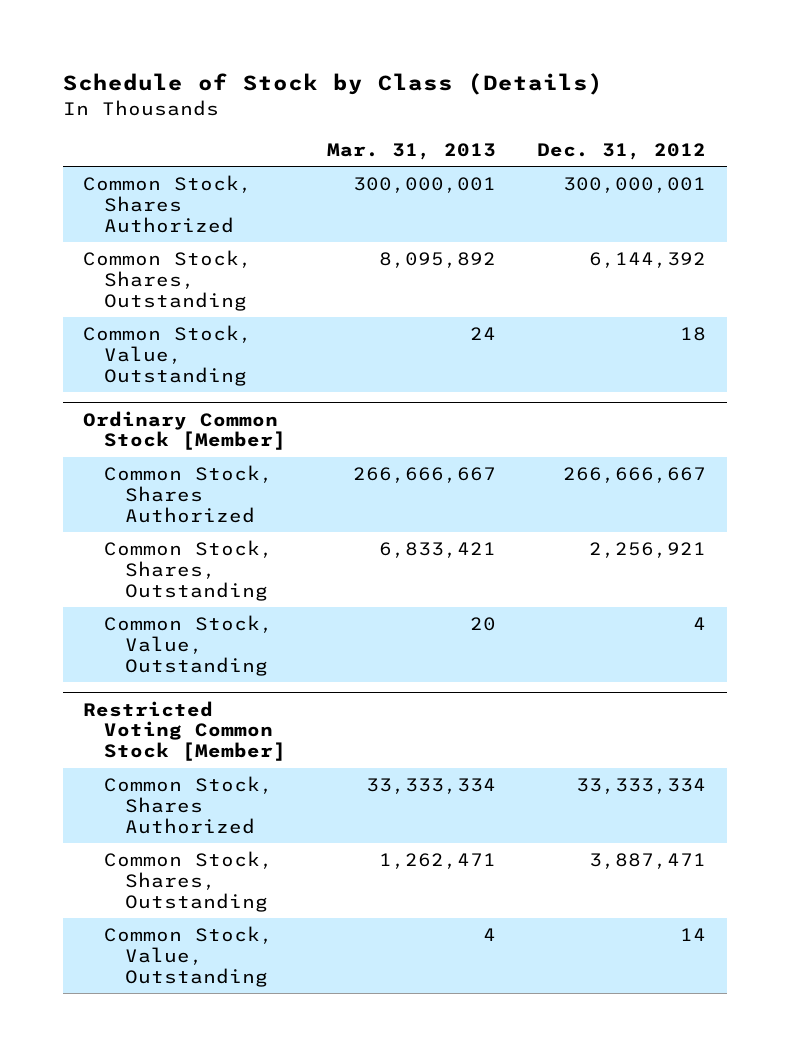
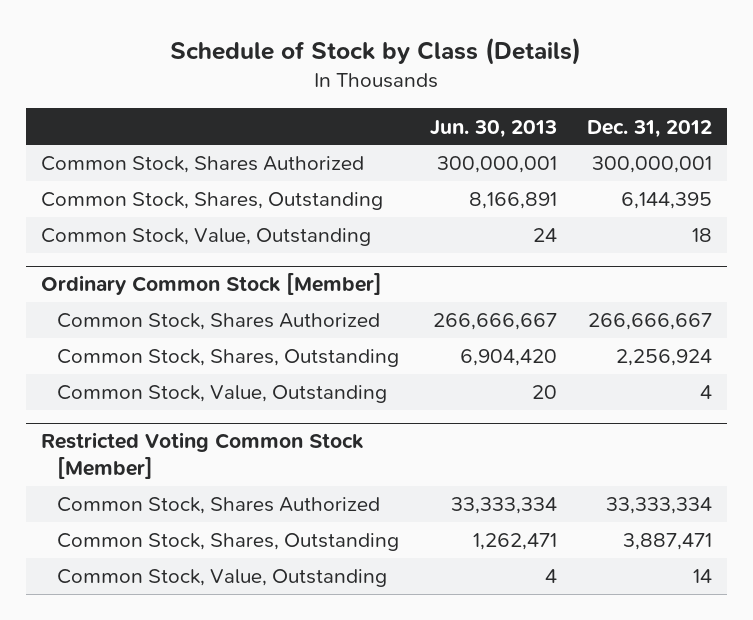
[327,142,497,160] Mar. 31, 2013 -> none
none -> [429,119,557,138] Jun. 30, 2013
[589,252,707,269] 6,144,392 -> [620,192,712,210] 6,144,395
[589,542,707,559] 2,256,921 -> [615,349,712,367] 2,256,924

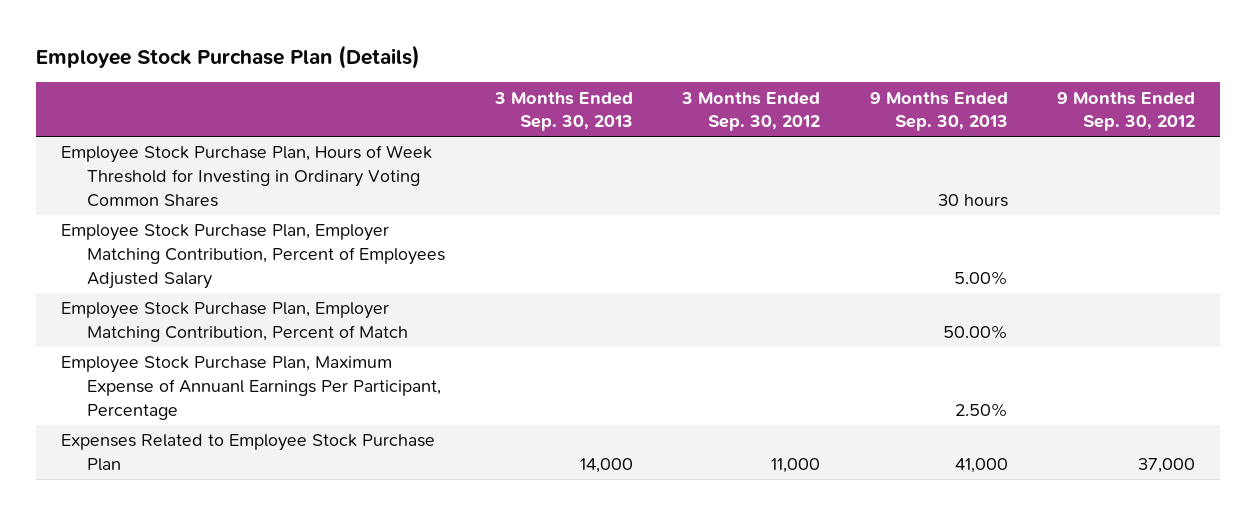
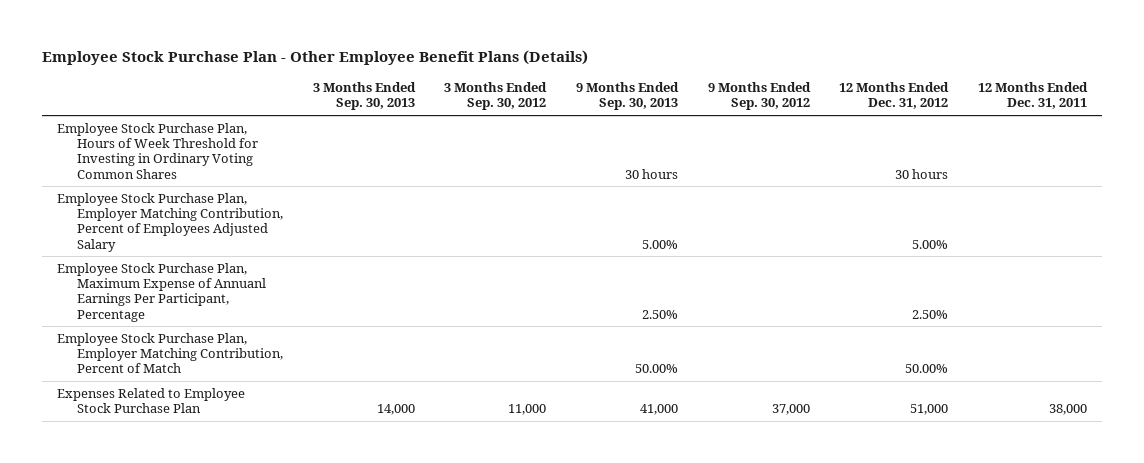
[35,45,420,70] Employee Stock Purchase Plan (Details) -> [41,50,588,66] Employee Stock Purchase Plan - Other Employee Benefit Plans (Details)
none -> [839,82,950,110] 12 Months Ended Dec. 31, 2012
none -> [977,82,1088,110] 12 Months Ended Dec. 31, 2011
[60,302,409,343] Employee Stock Purchase Plan, Employer Matching Contribution, Percent of Match -> [56,332,284,374] Employee Stock Purchase Plan, Employer Matching Contribution, Percent of Match

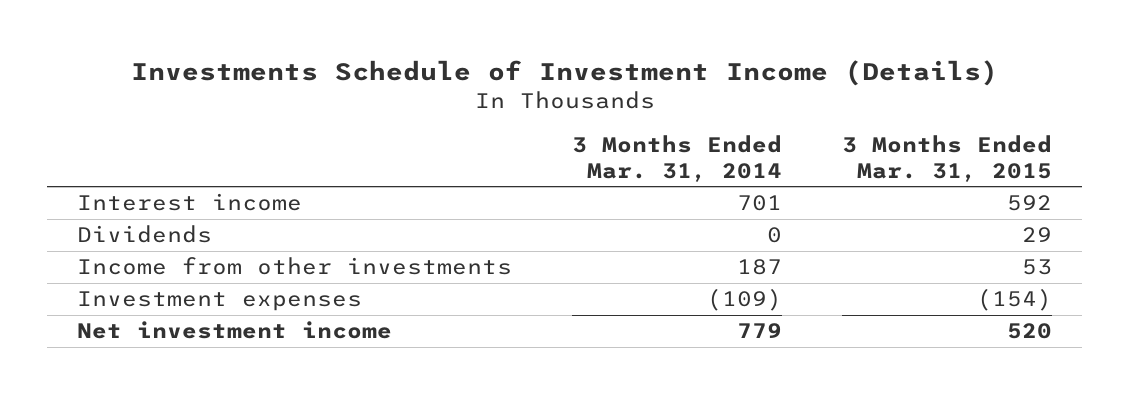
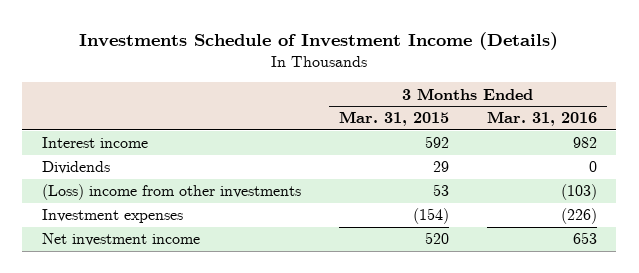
[572,135,783,182] 3 Months Ended Mar. 31, 2014 -> none
none -> [487,111,598,127] Mar. 31, 2016
[77,257,513,276] Income from other investments -> [41,184,301,201] (Loss) income from other investments

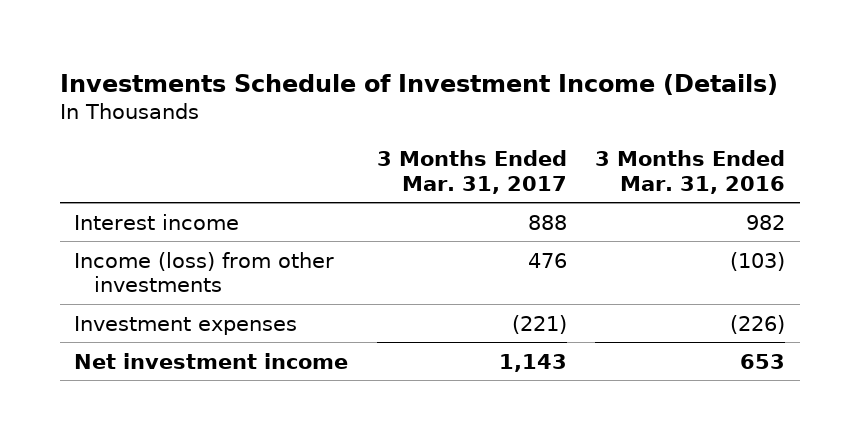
[338,111,449,127] Mar. 31, 2015 -> none
none -> [376,150,567,194] 3 Months Ended Mar. 31, 2017
[41,161,110,175] Dividends -> none
[41,184,301,201] (Loss) income from other investments -> [74,251,335,292] Income (loss) from other investments

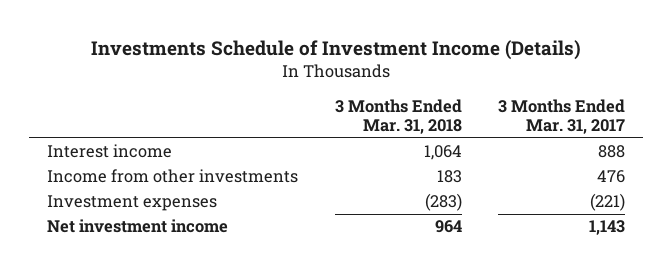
[595,150,786,194] 3 Months Ended Mar. 31, 2016 -> none
none -> [334,99,462,135] 3 Months Ended Mar. 31, 2018
[74,251,335,292] Income (loss) from other investments -> [47,169,299,184] Income from other investments

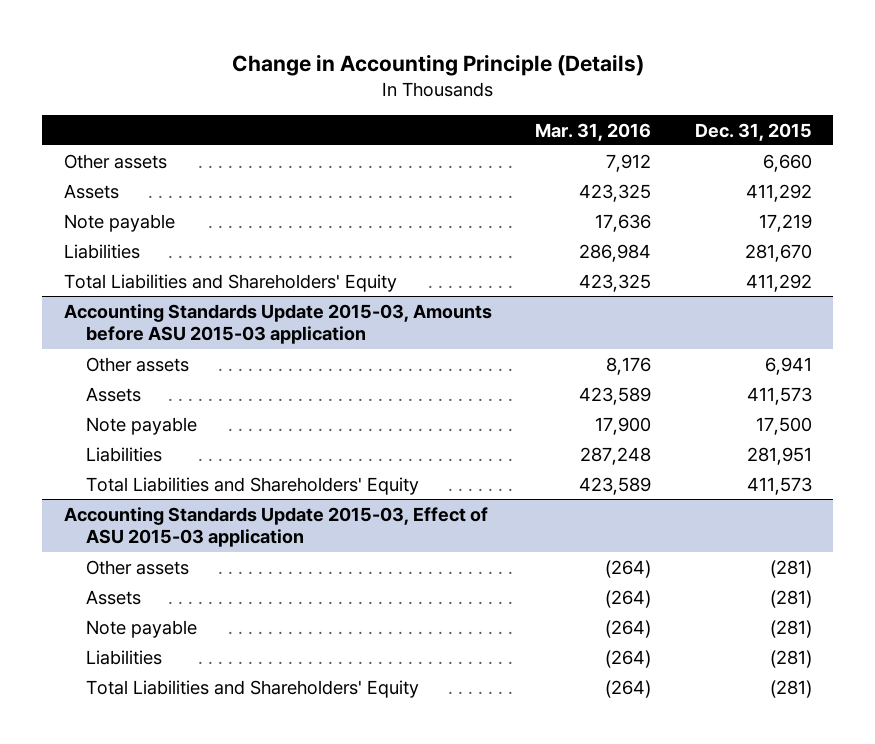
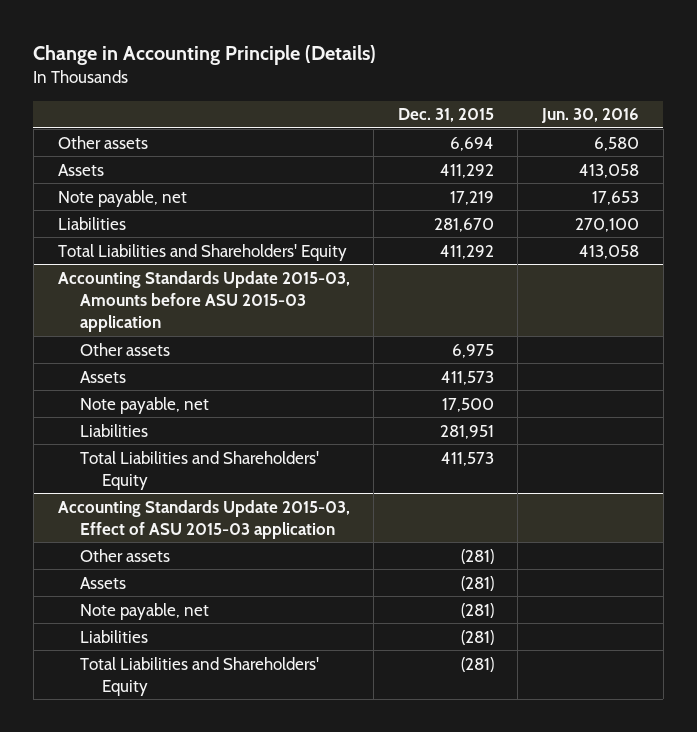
[535,122,652,141] Mar. 31, 2016 -> none
none -> [541,108,640,124] Jun. 30, 2016
[762,153,812,172] 6,660 -> [449,136,494,151] 6,694
[63,213,175,232] Note payable -> [57,189,187,207] Note payable, net
[764,356,812,375] 6,941 -> [451,343,494,358] 6,975
[85,416,197,435] Note payable -> [79,396,209,414] Note payable, net
[85,619,197,638] Note payable -> [79,602,209,620] Note payable, net

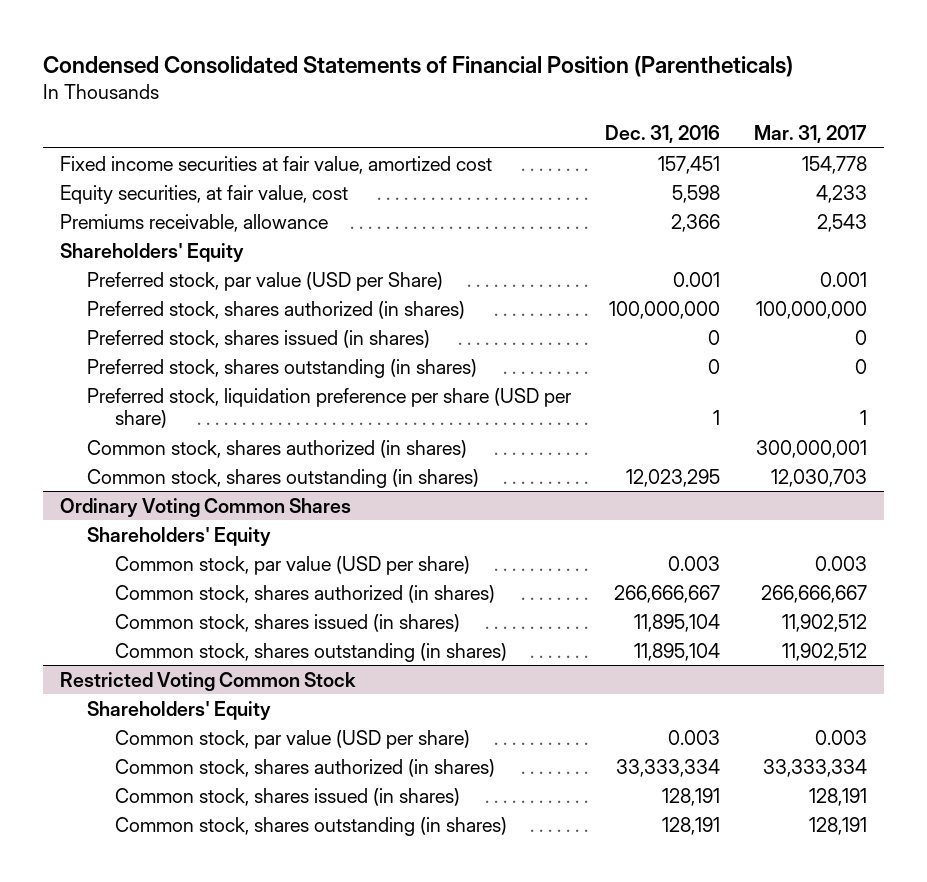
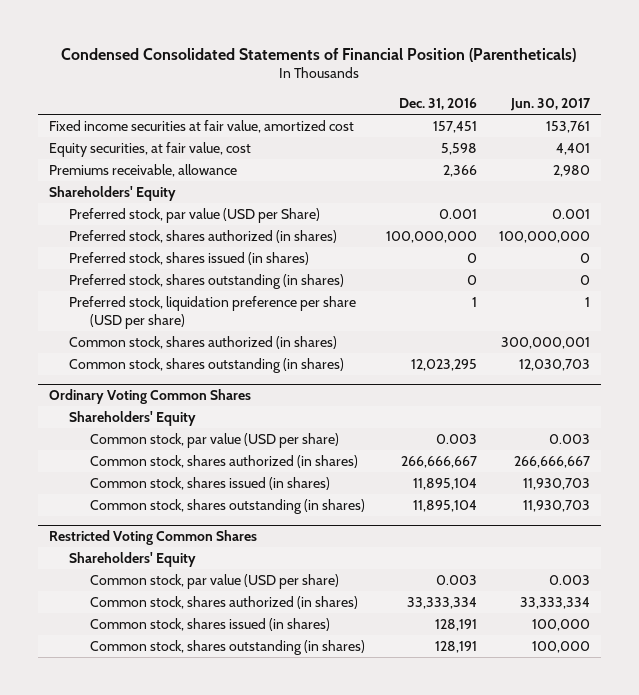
[754,125,868,144] Mar. 31, 2017 -> none
none -> [509,98,591,112] Jun. 30, 2017
[59,671,356,691] Restricted Voting Common Stock -> [48,529,257,545] Restricted Voting Common Shares

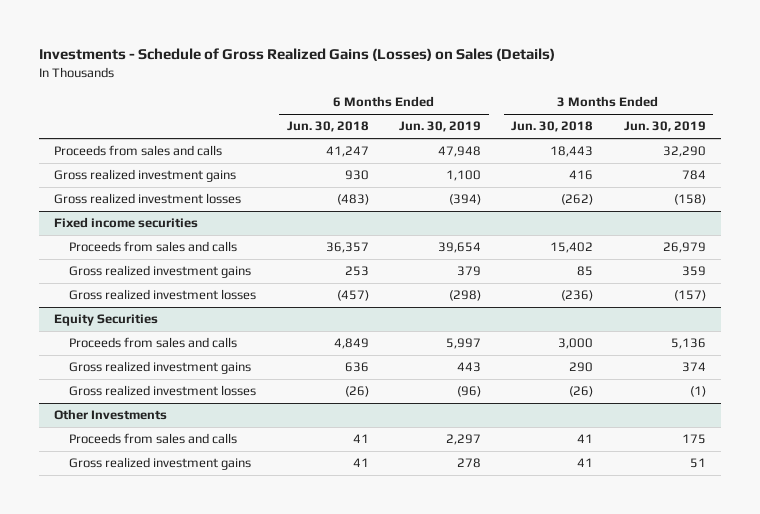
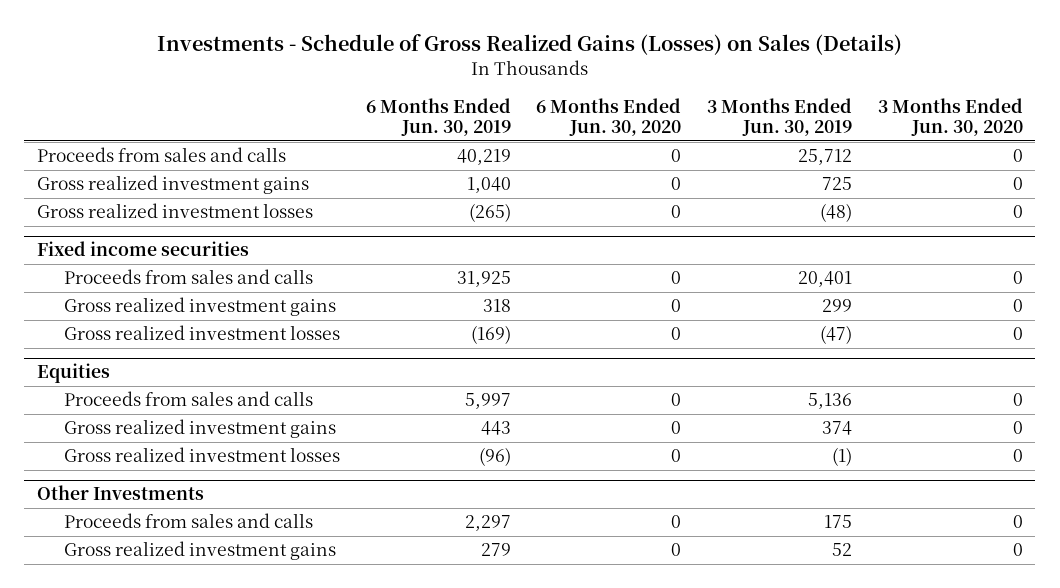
[286,121,369,133] Jun. 30, 2018 -> none
[511,121,594,133] Jun. 30, 2018 -> none
none -> [536,97,682,137] 6 Months Ended Jun. 30, 2020
none -> [877,97,1023,137] 3 Months Ended Jun. 30, 2020
[438,146,482,158] 47,948 -> [456,149,511,166] 40,219
[662,146,706,158] 32,290 -> [798,149,853,166] 25,712
[446,170,482,182] 1,100 -> [466,177,511,194] 1,040
[681,170,706,181] 784 -> [822,177,853,191] 725
[449,194,482,206] (394) -> [468,203,511,223] (265)
[673,194,706,206] (158) -> [820,203,853,223] (48)
[438,242,482,254] 39,654 -> [456,271,511,288] 31,925
[662,242,706,254] 26,979 -> [798,271,853,288] 20,401
[457,266,482,277] 379 -> [482,299,511,313] 318
[681,266,706,277] 359 -> [822,299,853,313] 299
[449,290,482,302] (298) -> [470,325,511,345] (169)
[673,290,706,302] (157) -> [820,325,853,345] (47)
[54,314,159,327] Equity Securities -> [37,363,111,384] Equities
[457,458,482,469] 278 -> [480,543,511,557] 279
[689,458,706,469] 51 -> [832,543,853,557] 52

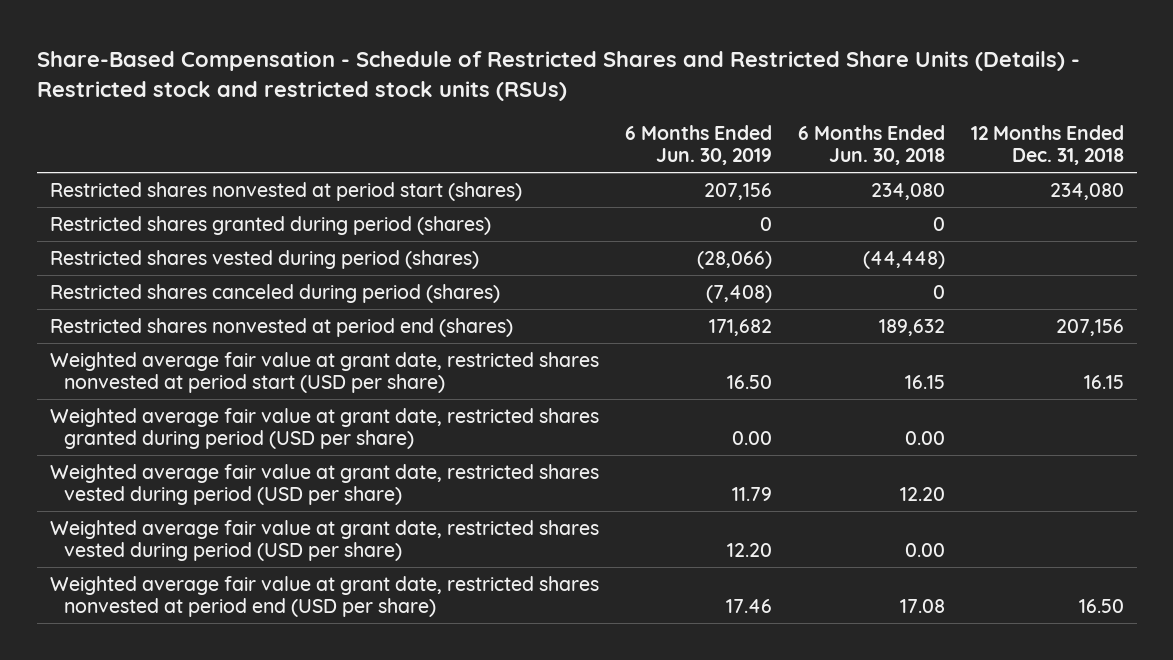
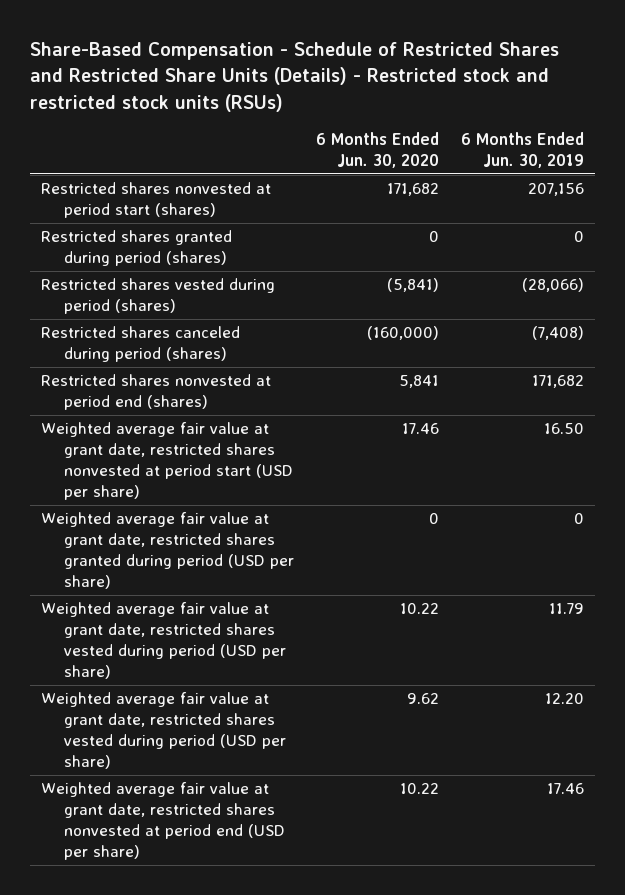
[797,124,945,166] 6 Months Ended Jun. 30, 2018 -> none
[970,124,1124,166] 12 Months Ended Dec. 31, 2018 -> none
none -> [315,131,439,168] 6 Months Ended Jun. 30, 2020
[731,431,772,446] 0.00 -> [573,513,584,525] 0

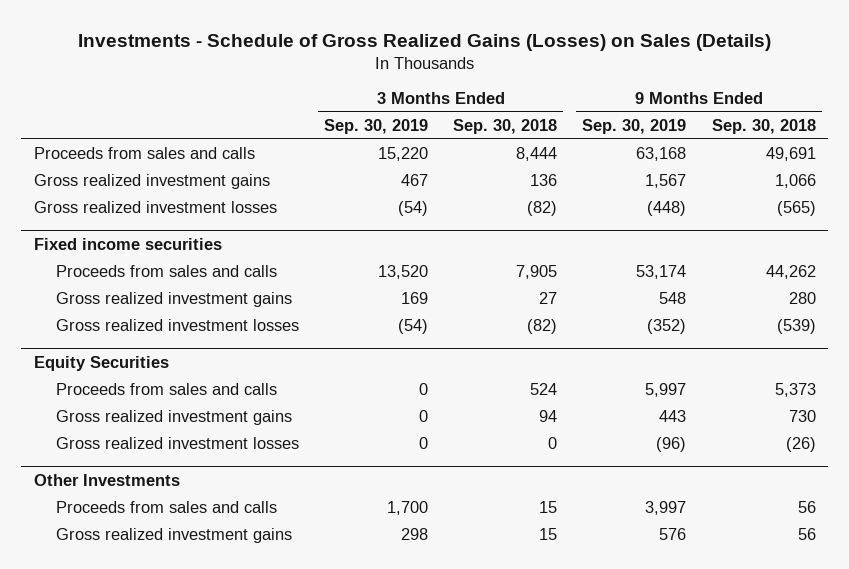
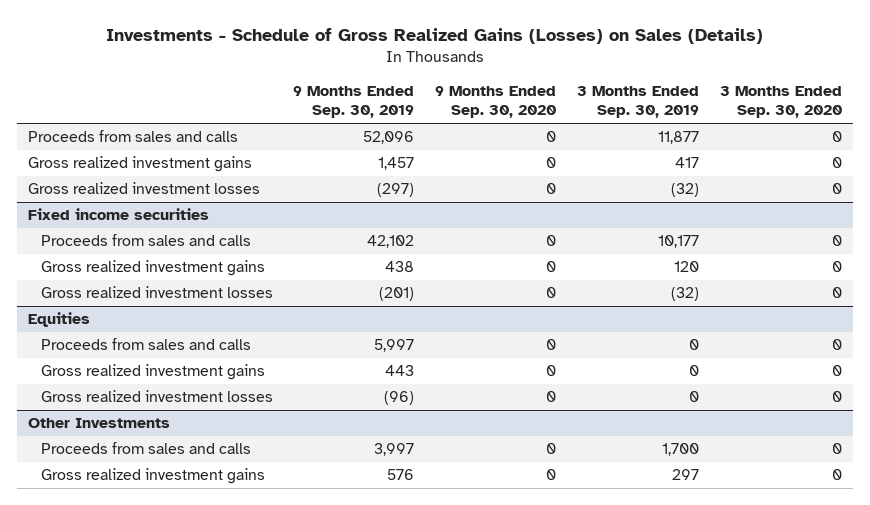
[453,119,558,135] Sep. 30, 2018 -> none
[711,119,816,135] Sep. 30, 2018 -> none
none -> [435,86,557,119] 9 Months Ended Sep. 30, 2020
none -> [720,86,843,119] 3 Months Ended Sep. 30, 2020
[378,147,429,162] 15,220 -> [658,131,700,145] 11,877
[636,147,687,162] 63,168 -> [363,131,415,145] 52,096
[401,174,429,187] 467 -> [675,157,700,169] 417
[645,174,687,189] 1,567 -> [378,157,415,171] 1,457
[398,201,429,217] (54) -> [671,183,700,198] (32)
[647,201,687,217] (448) -> [377,183,415,198] (297)
[378,265,429,280] 13,520 -> [658,235,700,249] 10,177
[636,265,687,280] 53,174 -> [367,235,415,249] 42,102
[401,292,429,305] 169 -> [674,261,700,273] 120
[659,292,687,305] 548 -> [385,261,415,273] 438
[398,319,429,335] (54) -> [671,287,700,302] (32)
[647,319,687,335] (352) -> [379,287,415,302] (201)
[33,356,169,372] Equity Securities -> [27,312,90,328] Equities
[401,528,429,541] 298 -> [672,469,700,481] 297

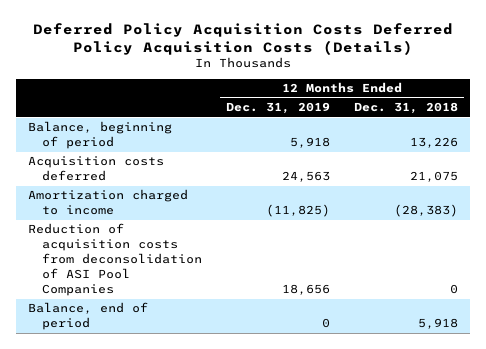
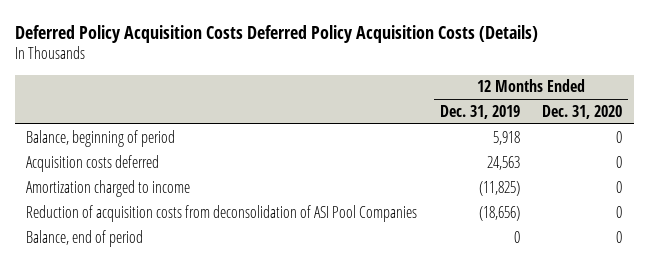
[353,102,458,115] Dec. 31, 2018 -> none
none -> [542,104,623,119] Dec. 31, 2020
[281,284,330,296] 18,656 -> [478,205,520,221] (18,656)

